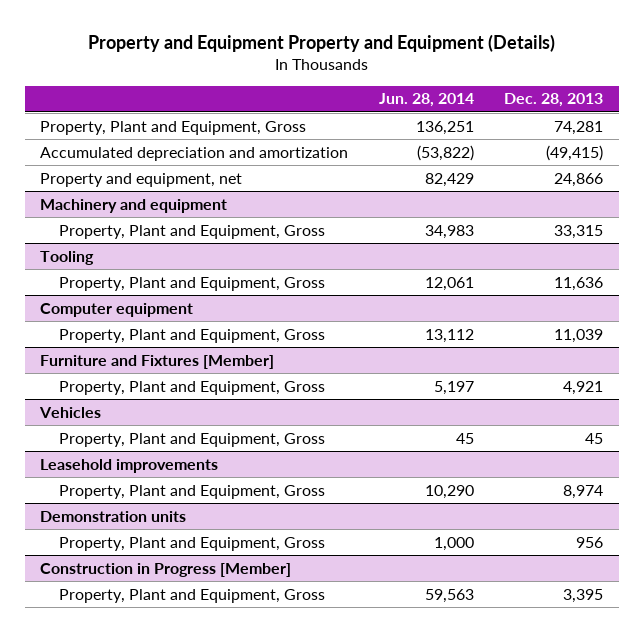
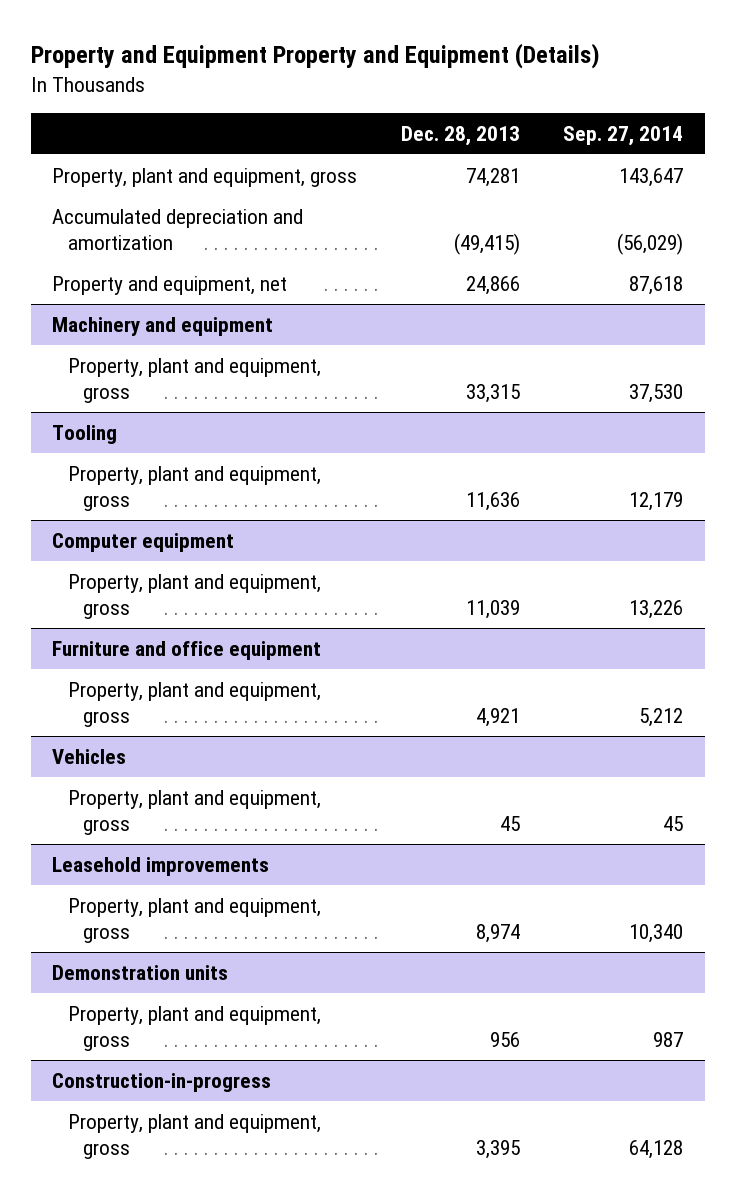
[378,93,474,108] Jun. 28, 2014 -> none
none -> [562,125,683,146] Sep. 27, 2014
[39,120,306,135] Property, Plant and Equipment, Gross -> [52,168,358,188] Property, plant and equipment, gross
[59,224,326,239] Property, Plant and Equipment, Gross -> [67,358,321,403] Property, plant and equipment, gross
[59,276,326,291] Property, Plant and Equipment, Gross -> [67,466,321,511] Property, plant and equipment, gross
[39,354,274,369] Furniture and Fixtures [Member] -> none
[59,328,326,343] Property, Plant and Equipment, Gross -> [67,574,321,619] Property, plant and equipment, gross
none -> [52,641,322,661] Furniture and office equipment
[59,380,326,395] Property, Plant and Equipment, Gross -> [67,682,321,727] Property, plant and equipment, gross
[59,432,326,447] Property, Plant and Equipment, Gross -> [67,790,321,835] Property, plant and equipment, gross
[59,484,326,499] Property, Plant and Equipment, Gross -> [67,898,321,943] Property, plant and equipment, gross
[59,536,326,551] Property, Plant and Equipment, Gross -> [67,1006,321,1051] Property, plant and equipment, gross
[39,562,291,577] Construction in Progress [Member] -> [52,1073,272,1093] Construction-in-progress
[59,588,326,603] Property, Plant and Equipment, Gross -> [67,1114,321,1159] Property, plant and equipment, gross

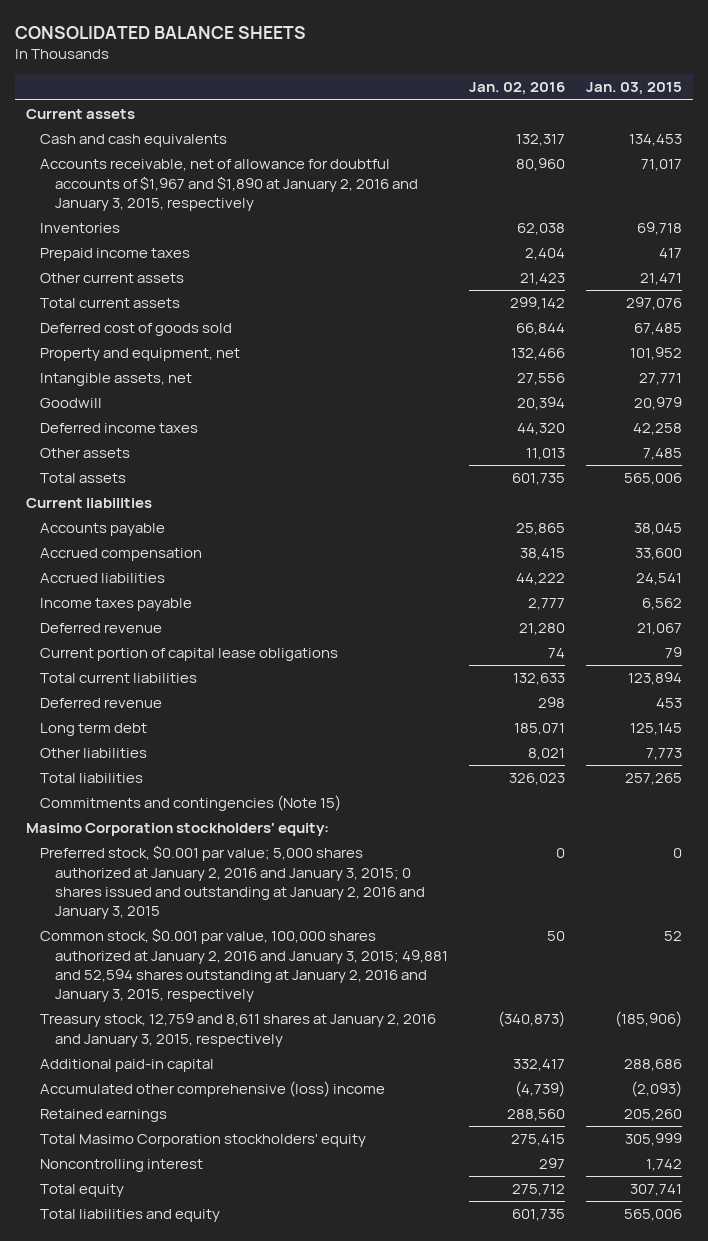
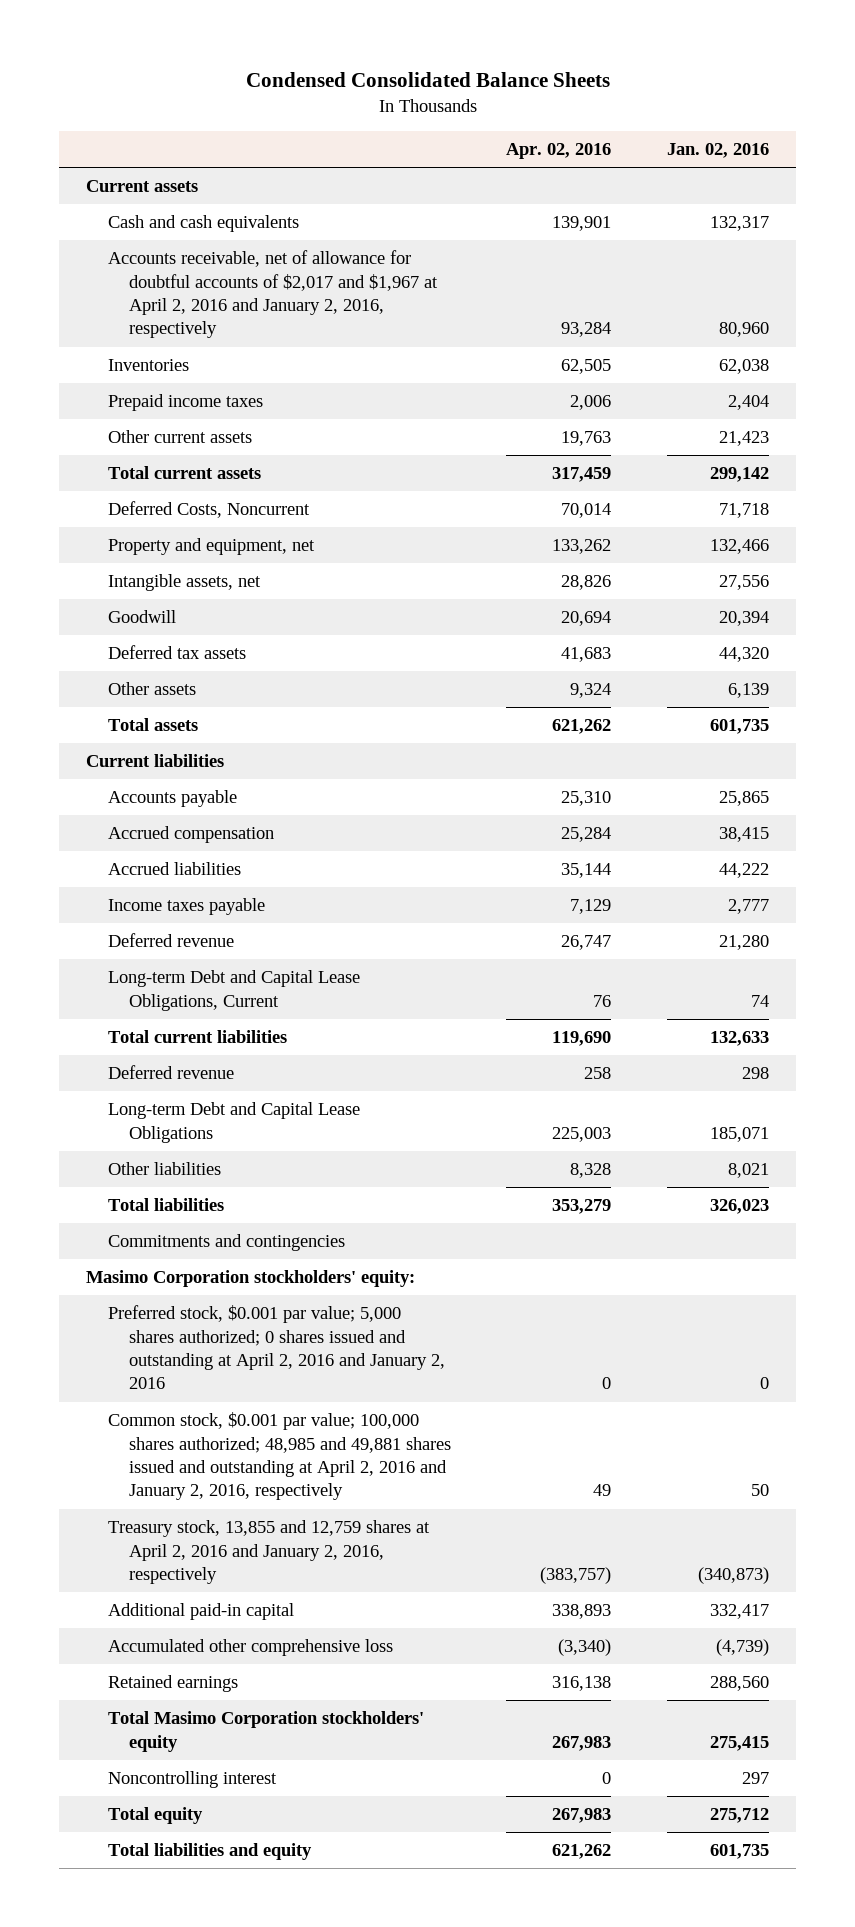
[15,25,307,39] CONSOLIDATED BALANCE SHEETS -> [245,72,610,88] Condensed Consolidated Balance Sheets
[586,82,683,96] Jan. 03, 2015 -> none
none -> [506,142,612,159] Apr. 02, 2016
[40,159,418,211] Accounts receivable, net of allowance for doubtful accounts of $1,967 and $1,890 at January 2, 2016 and January 3, 2015, respectively -> [107,250,439,339] Accounts receivable, net of allowance for doubtful accounts of $2,017 and $1,967 at April 2, 2016 and January 2, 2016, respectively
[40,323,233,337] Deferred cost of goods sold -> none
none -> [107,501,310,519] Deferred Costs, Noncurrent
[40,423,199,434] Deferred income taxes -> [107,645,246,660] Deferred tax assets
[525,448,565,461] 11,013 -> [727,683,769,699] 6,139
[40,648,339,662] Current portion of capital lease obligations -> none
none -> [107,970,360,1011] Long-term Debt and Capital Lease Obligations, Current
[40,723,148,737] Long term debt -> [107,1102,360,1143] Long-term Debt and Capital Lease Obligations
[40,795,342,812] Commitments and contingencies (Note 15) -> [107,1234,345,1252] Commitments and contingencies
[40,845,425,920] Preferred stock, $0.001 par value; 5,000 shares authorized at January 2, 2016 and January 3, 2015; 0 shares issued and outstanding at January 2, 2016 and January 3, 2015 -> [107,1305,446,1390] Preferred stock, $0.001 par value; 5,000 shares authorized; 0 shares issued and outstanding at April 2, 2016 and January 2, 2016
[40,928,448,1003] Common stock, $0.001 par value, 100,000 shares authorized at January 2, 2016 and January 3, 2015; 49,881 and 52,594 shares outstanding at January 2, 2016 and January 3, 2015, respectively -> [107,1412,452,1501] Common stock, $0.001 par value; 100,000 shares authorized; 48,985 and 49,881 shares issued and outstanding at April 2, 2016 and January 2, 2016, respectively
[40,1013,437,1047] Treasury stock, 12,759 and 8,611 shares at January 2, 2016 and January 3, 2015, respectively -> [107,1520,430,1584] Treasury stock, 13,855 and 12,759 shares at April 2, 2016 and January 2, 2016, respectively
[40,1081,386,1098] Accumulated other comprehensive (loss) income -> [107,1639,393,1657] Accumulated other comprehensive loss

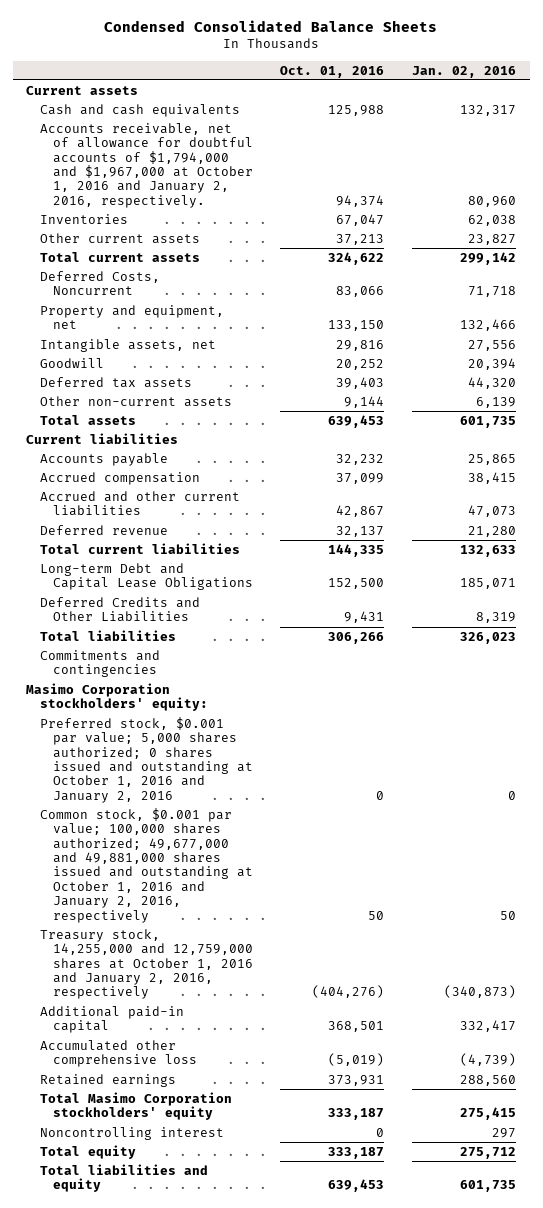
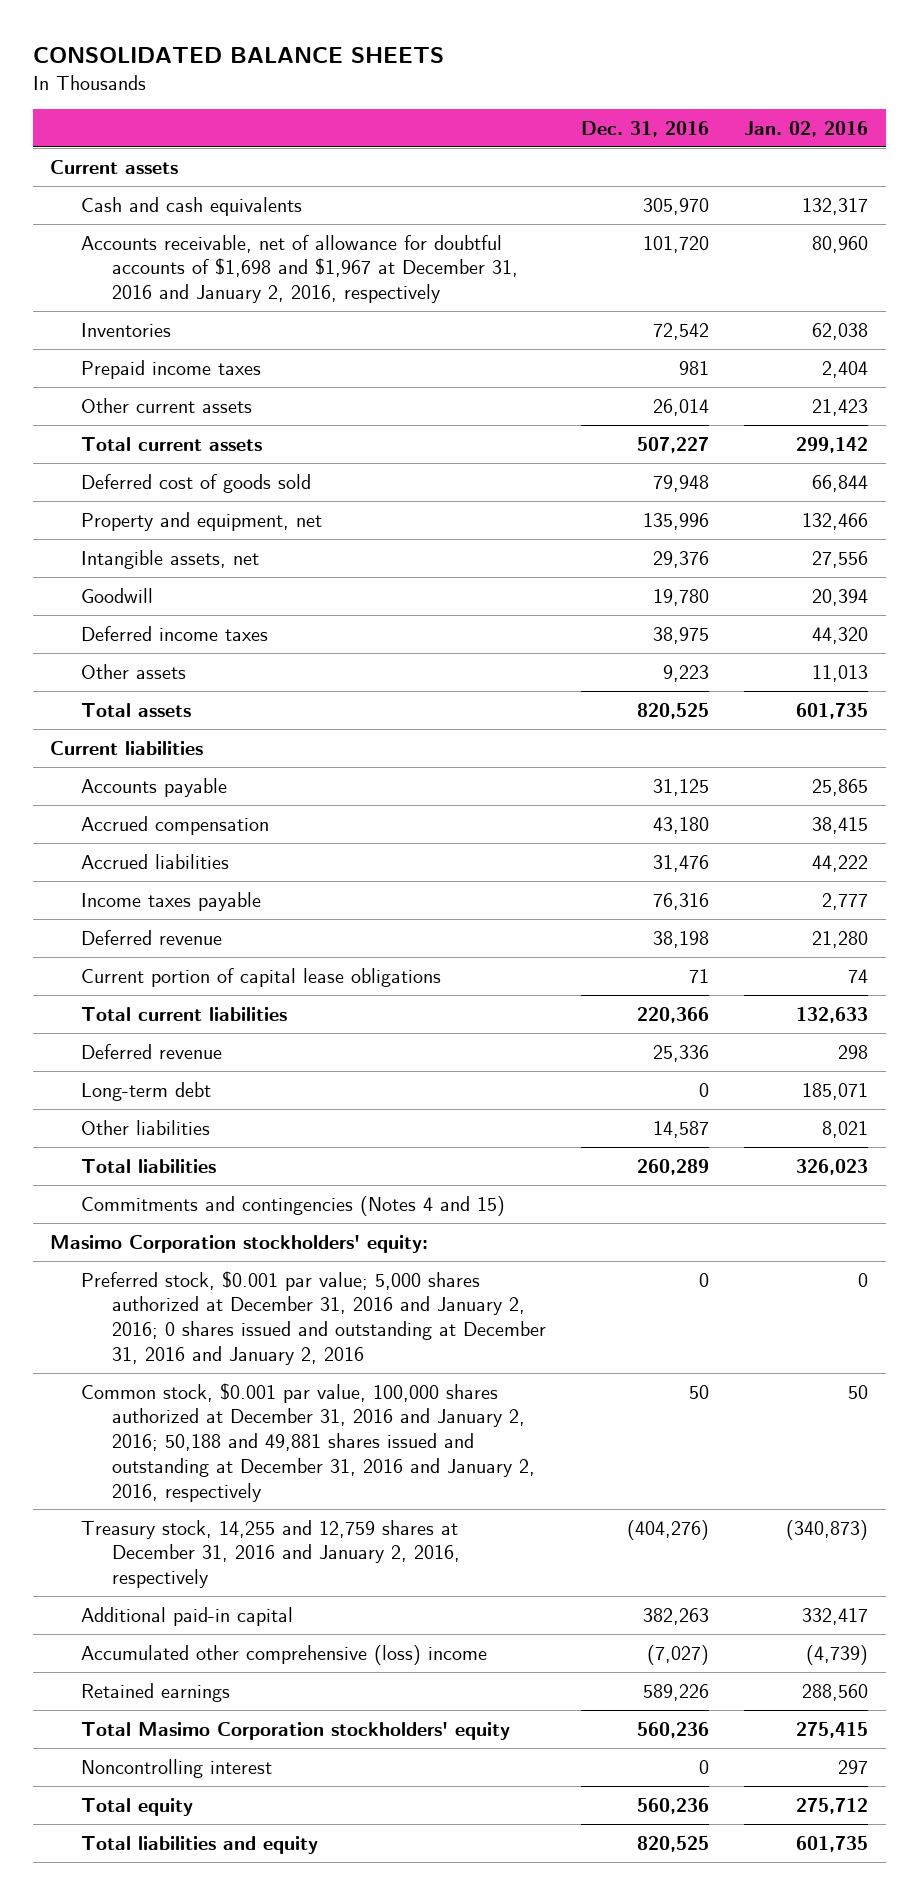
[104,19,438,32] Condensed Consolidated Balance Sheets -> [32,47,444,64] CONSOLIDATED BALANCE SHEETS
[280,65,385,78] Oct. 01, 2016 -> none
none -> [581,121,710,138] Dec. 31, 2016
[39,122,253,208] Accounts receivable, net of allowance for doubtful accounts of $1,794,000 and $1,967,000 at October 1, 2016 and January 2, 2016, respectively. -> [80,234,518,304] Accounts receivable, net of allowance for doubtful accounts of $1,698 and $1,967 at December 31, 2016 and January 2, 2016, respectively
none -> [80,359,261,379] Prepaid income taxes
[468,233,517,245] 23,827 -> [812,398,869,416] 21,423
[39,270,160,296] Deferred Costs, Noncurrent -> none
none -> [80,473,311,493] Deferred cost of goods sold
[39,376,192,388] Deferred tax assets -> [80,625,268,641] Deferred income taxes
[39,395,232,407] Other non-current assets -> [80,663,186,679] Other assets
[476,396,517,408] 6,139 -> [812,664,869,682] 11,013
[39,490,240,517] Accrued and other current liabilities -> [80,853,229,869] Accrued liabilities
[468,505,517,518] 47,073 -> [812,854,869,872] 44,222
none -> [80,891,261,911] Income taxes payable
none -> [80,967,441,987] Current portion of capital lease obligations
[39,596,200,623] Deferred Credits and Other Liabilities -> none
none -> [80,1043,222,1059] Deferred revenue
[39,562,253,591] Long-term Debt and Capital Lease Obligations -> [80,1081,211,1101] Long-term debt
none -> [80,1119,210,1135] Other liabilities
[39,649,160,678] Commitments and contingencies -> [80,1195,505,1216] Commitments and contingencies (Notes 4 and 15)
[39,716,253,803] Preferred stock, $0.001 par value; 5,000 shares authorized; 0 shares issued and outstanding at October 1, 2016 and January 2, 2016 -> [80,1270,546,1365] Preferred stock, $0.001 par value; 5,000 shares authorized at December 31, 2016 and January 2, 2016; 0 shares issued and outstanding at December 31, 2016 and January 2, 2016
[39,807,253,923] Common stock, $0.001 par value; 100,000 shares authorized; 49,677,000 and 49,881,000 shares issued and outstanding at October 1, 2016 and January 2, 2016, respectively -> [80,1382,535,1502] Common stock, $0.001 par value, 100,000 shares authorized at December 31, 2016 and January 2, 2016; 50,188 and 49,881 shares issued and outstanding at December 31, 2016 and January 2, 2016, respectively
[39,928,253,1000] Treasury stock, 14,255,000 and 12,759,000 shares at October 1, 2016 and January 2, 2016, respectively -> [80,1519,460,1589] Treasury stock, 14,255 and 12,759 shares at December 31, 2016 and January 2, 2016, respectively
[39,1039,197,1068] Accumulated other comprehensive loss -> [80,1644,487,1665] Accumulated other comprehensive (loss) income

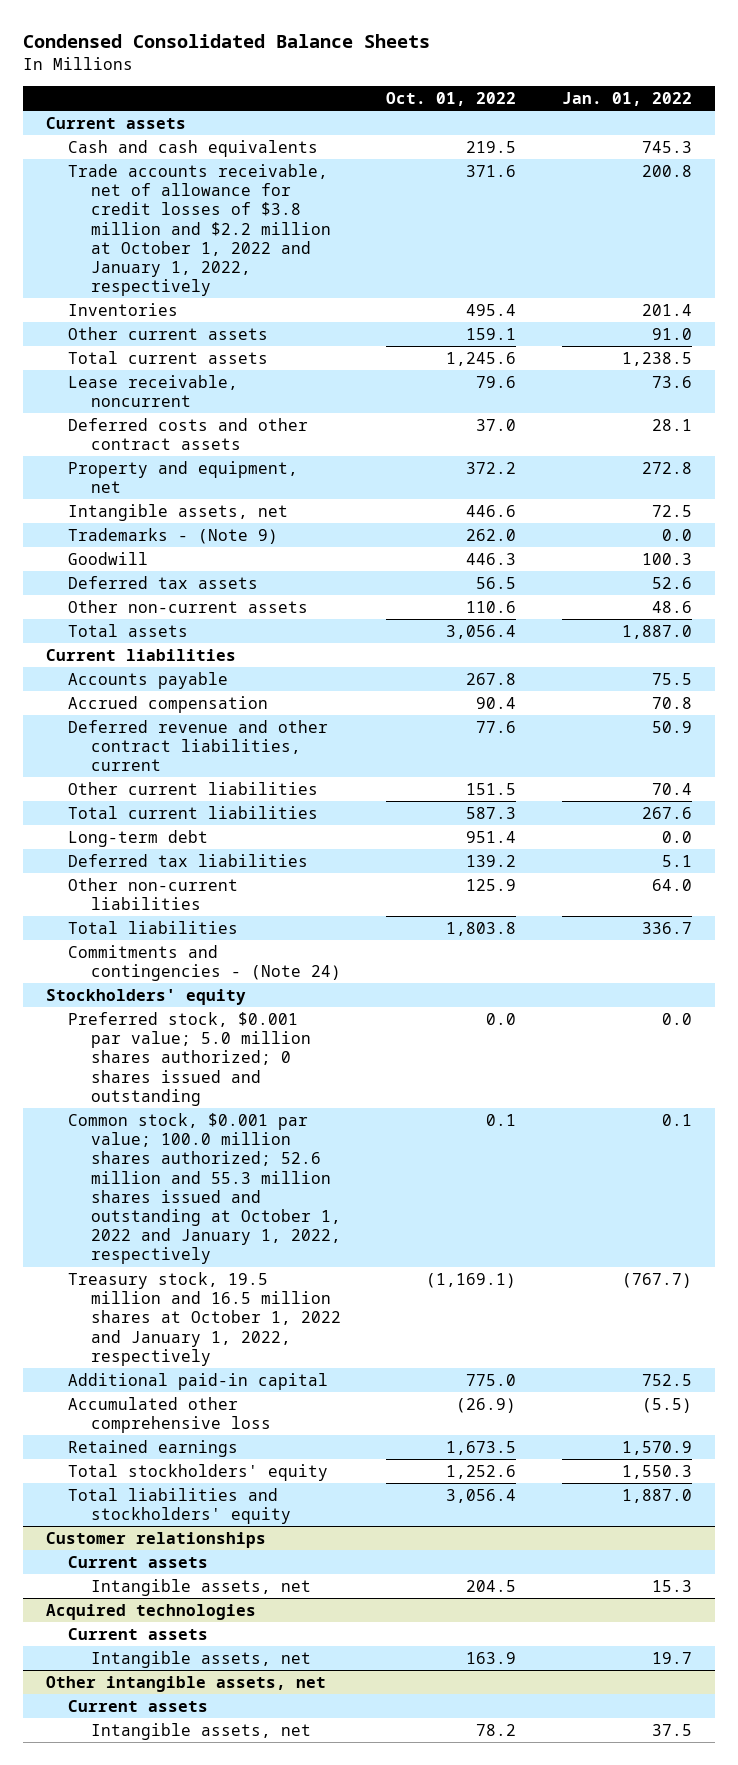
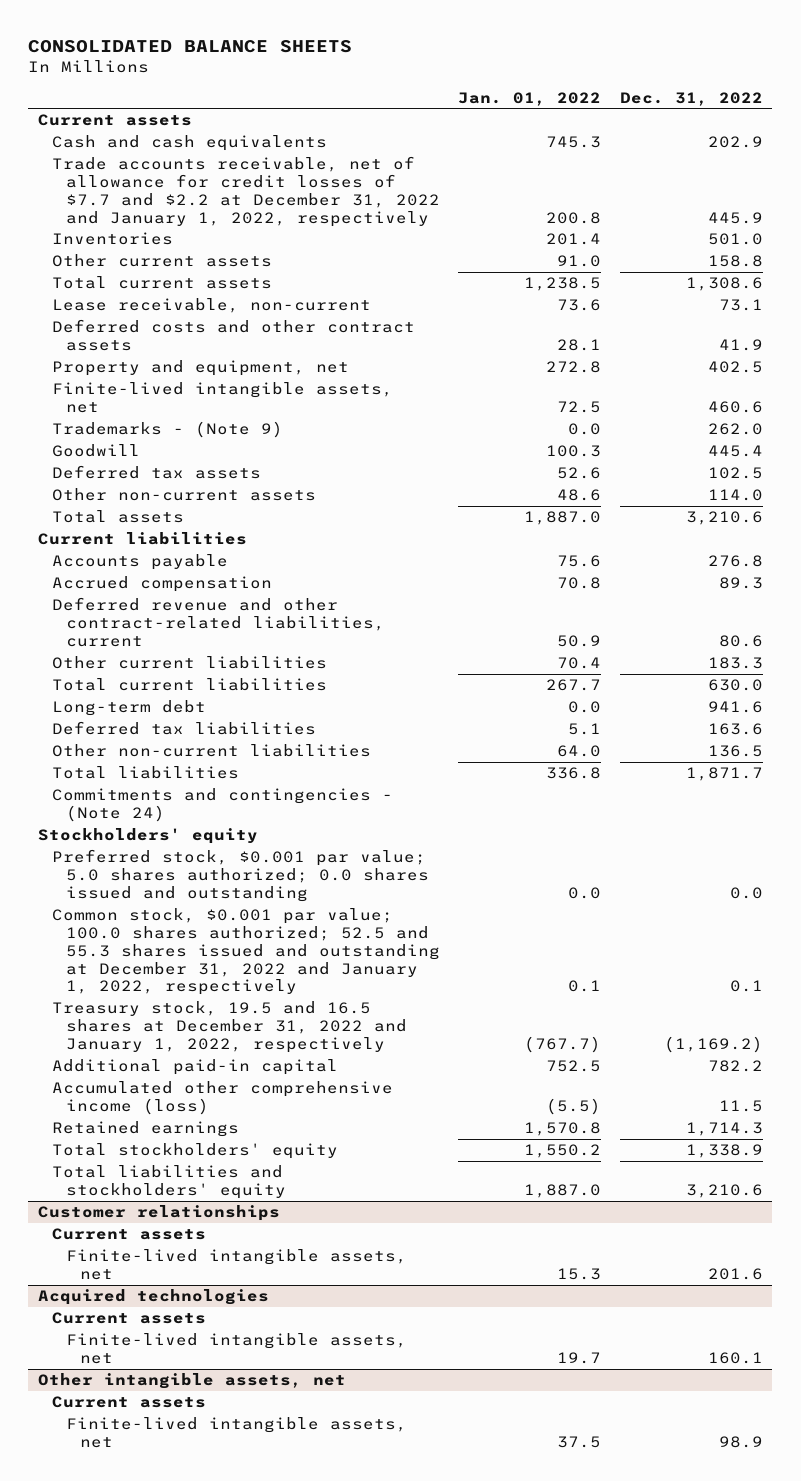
[22,34,430,49] Condensed Consolidated Balance Sheets -> [28,39,353,53] CONSOLIDATED BALANCE SHEETS
[386,92,517,107] Oct. 01, 2022 -> none
none -> [620,91,764,106] Dec. 31, 2022
[68,163,332,297] Trade accounts receivable, net of allowance for credit losses of $3.8 million and $2.2 million at October 1, 2022 and January 1, 2022, respectively -> [51,156,440,227] Trade accounts receivable, net of allowance for credit losses of $7.7 and $2.2 at December 31, 2022 and January 1, 2022, respectively
[68,374,239,408] Lease receivable, noncurrent -> [51,298,371,314] Lease receivable, non-current
[68,503,289,521] Intangible assets, net -> [51,382,393,414] Finite-lived intangible assets, net
[651,672,692,685] 75.5 -> [557,555,602,568] 75.6
[68,719,329,772] Deferred revenue and other contract liabilities, current -> [51,597,385,647] Deferred revenue and other contract-related liabilities, current
[641,806,692,819] 267.6 -> [546,679,602,692] 267.7
[641,921,692,934] 336.7 -> [546,767,602,780] 336.8
[68,1011,312,1106] Preferred stock, $0.001 par value; 5.0 million shares authorized; 0 shares issued and outstanding -> [51,849,429,902] Preferred stock, $0.001 par value; 5.0 shares authorized; 0.0 shares issued and outstanding
[68,1112,342,1265] Common stock, $0.001 par value; 100.0 million shares authorized; 52.6 million and 55.3 million shares issued and outstanding at October 1, 2022 and January 1, 2022, respectively -> [51,908,440,996] Common stock, $0.001 par value; 100.0 shares authorized; 52.5 and 55.3 shares issued and outstanding at December 31, 2022 and January 1, 2022, respectively
[68,1271,342,1366] Treasury stock, 19.5 million and 16.5 million shares at October 1, 2022 and January 1, 2022, respectively -> [51,1001,407,1053] Treasury stock, 19.5 and 16.5 shares at December 31, 2022 and January 1, 2022, respectively
[68,1396,272,1434] Accumulated other comprehensive loss -> [51,1081,393,1116] Accumulated other comprehensive income (loss)
[621,1440,692,1455] 1,570.9 -> [524,1122,602,1137] 1,570.8
[621,1464,692,1479] 1,550.3 -> [524,1144,602,1159] 1,550.2
[91,1578,312,1596] Intangible assets, net -> [65,1249,407,1281] Finite-lived intangible assets, net
[91,1650,312,1668] Intangible assets, net -> [65,1333,407,1365] Finite-lived intangible assets, net
[91,1722,312,1740] Intangible assets, net -> [65,1417,407,1449] Finite-lived intangible assets, net

